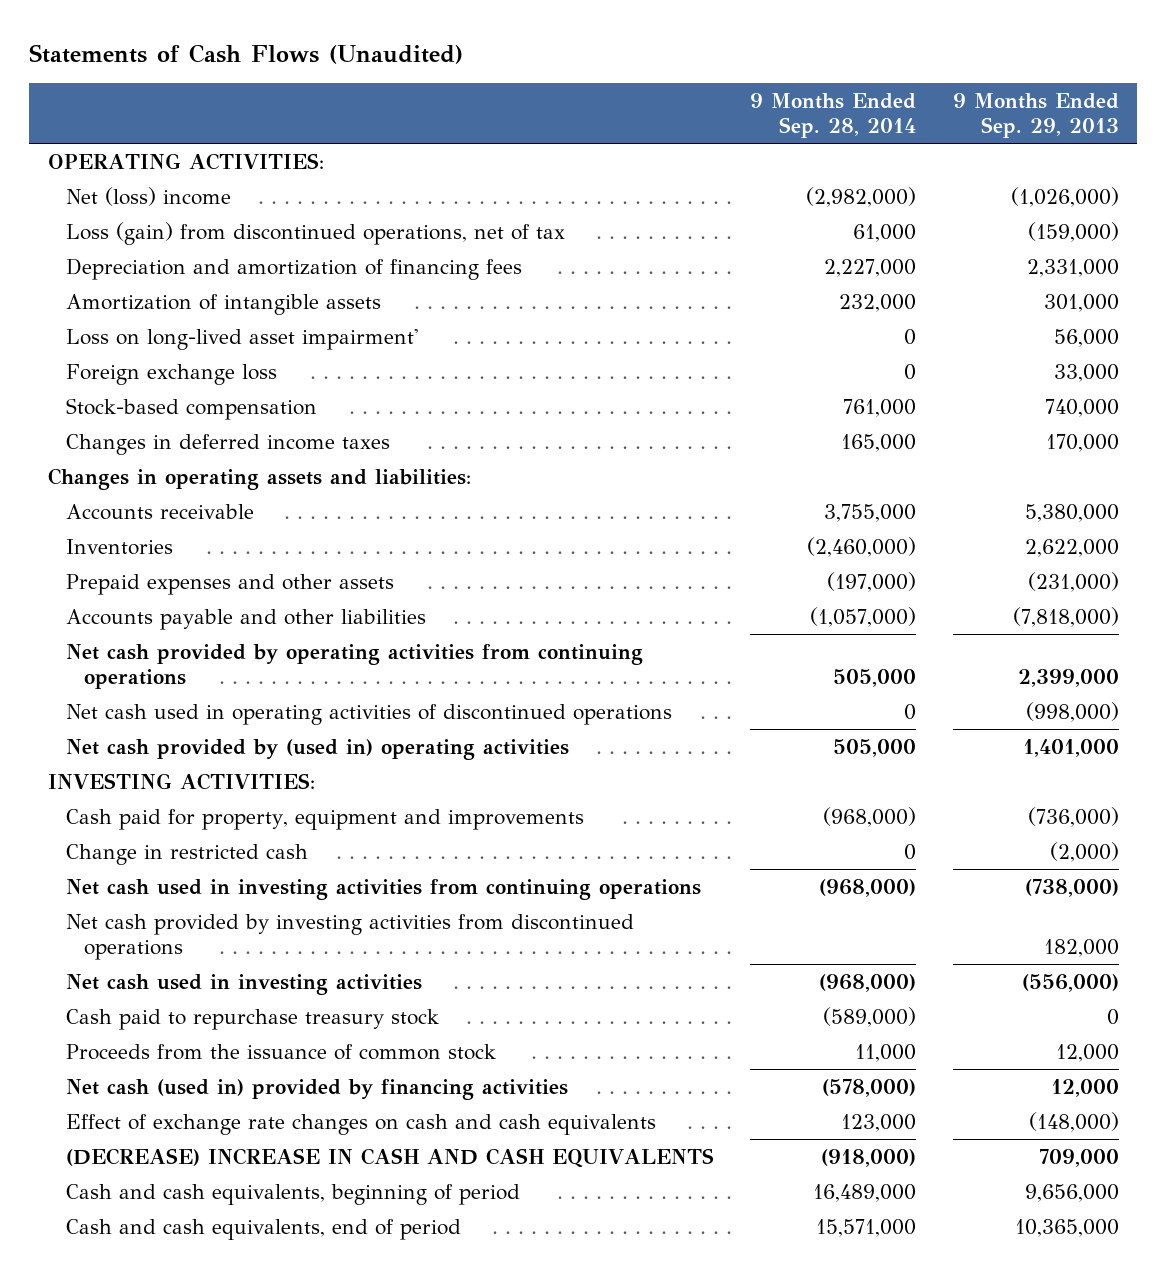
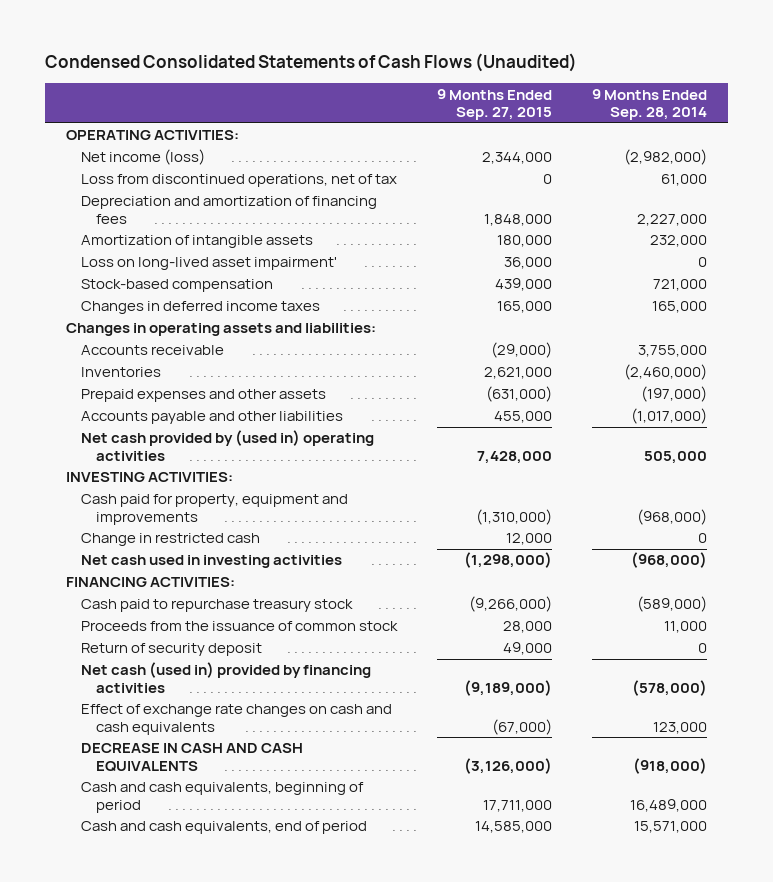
[29,44,464,65] Statements of Cash Flows (Unaudited) -> [45,53,578,73] Condensed Consolidated Statements of Cash Flows (Unaudited)
[952,92,1119,138] 9 Months Ended Sep. 29, 2013 -> none
none -> [437,88,553,121] 9 Months Ended Sep. 27, 2015
[65,186,231,206] Net (loss) income -> [80,149,205,166] Net income (loss)
[65,221,565,245] Loss (gain) from discontinued operations, net of tax -> [80,174,397,188] Loss from discontinued operations, net of tax
[65,363,277,385] Foreign exchange loss -> none
[843,398,917,417] 761,000 -> [653,279,708,292] 721,000
[65,643,643,689] Net cash provided by operating activities from continuing operations -> none
[65,703,672,725] Net cash used in operating activities of discontinued operations -> none
[810,606,917,627] (1,057,000) -> [631,408,708,425] (1,017,000)
[65,878,701,900] Net cash used in investing activities from continuing operations -> none
[65,913,634,960] Net cash provided by investing activities from discontinued operations -> none
none -> [65,577,235,588] FINANCING ACTIVITIES:
none -> [80,643,262,657] Return of security deposit
[65,1147,714,1168] (DECREASE) INCREASE IN CASH AND CASH EQUIVALENTS -> [80,743,303,772] DECREASE IN CASH AND CASH EQUIVALENTS

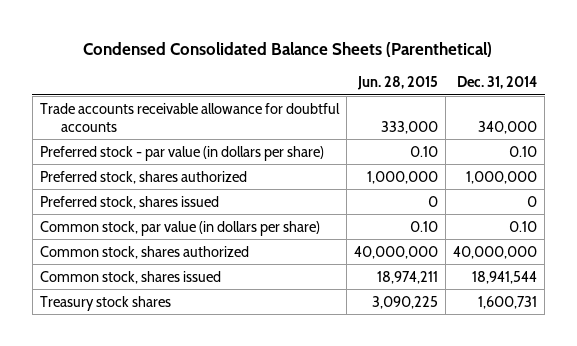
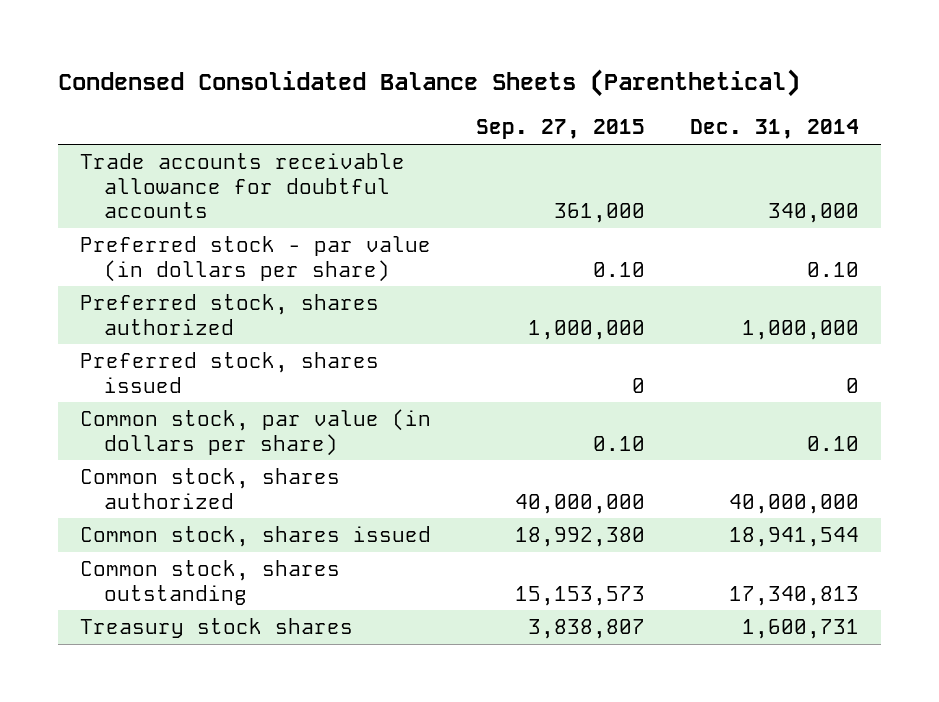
[356,76,438,91] Jun. 28, 2015 -> none
none -> [475,119,645,140] Sep. 27, 2015
none -> [79,560,340,605] Common stock, shares outstanding

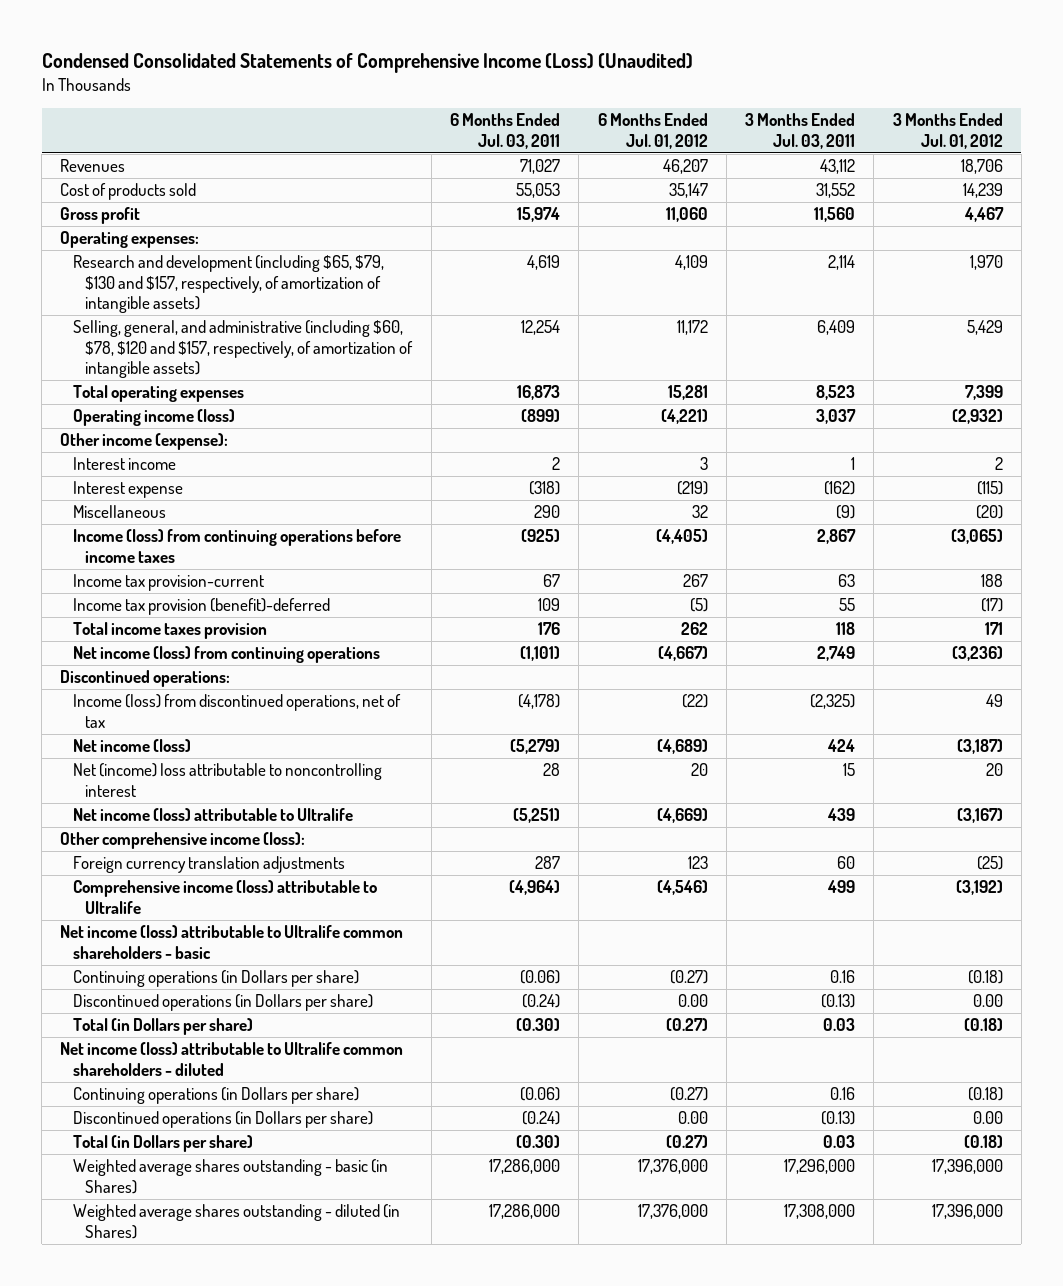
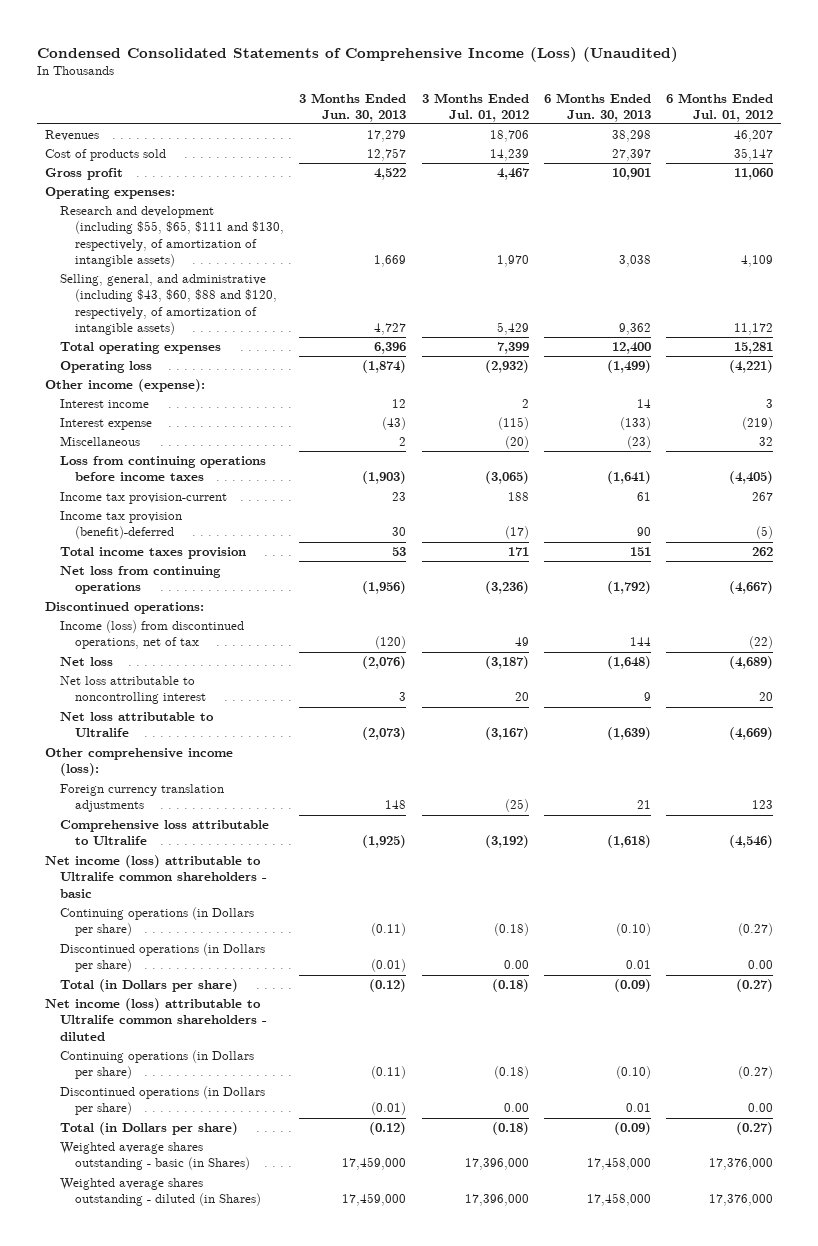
[449,113,560,149] 6 Months Ended Jul. 03, 2011 -> none
[745,113,856,149] 3 Months Ended Jul. 03, 2011 -> none
none -> [299,92,407,122] 3 Months Ended Jun. 30, 2013
none -> [544,92,652,122] 6 Months Ended Jun. 30, 2013
[72,255,384,313] Research and development (including $65, $79, $130 and $157, respectively, of amortization of intangible assets) -> [60,206,285,267] Research and development (including $55, $65, $111 and $130, respectively, of amortization of intangible assets)
[72,320,414,378] Selling, general, and administrative (including $60, $78, $120 and $157, respectively, of amortization of intangible assets) -> [60,274,278,335] Selling, general, and administrative (including $43, $60, $88 and $120, respectively, of amortization of intangible assets)
[72,409,235,427] Operating income (loss) -> [60,361,153,374] Operating loss
[72,529,401,563] Income (loss) from continuing operations before income taxes -> [60,456,267,482] Loss from continuing operations before income taxes
[72,646,380,664] Net income (loss) from continuing operations -> [60,566,222,595] Net loss from continuing operations
[72,739,191,753] Net income (loss) -> [60,657,114,667] Net loss
[72,763,382,797] Net (income) loss attributable to noncontrolling interest -> [60,676,207,705] Net loss attributable to noncontrolling interest
[72,808,353,822] Net income (loss) attributable to Ultralife -> [60,712,215,738] Net loss attributable to Ultralife
[72,880,377,914] Comprehensive income (loss) attributable to Ultralife -> [60,820,270,846] Comprehensive loss attributable to Ultralife

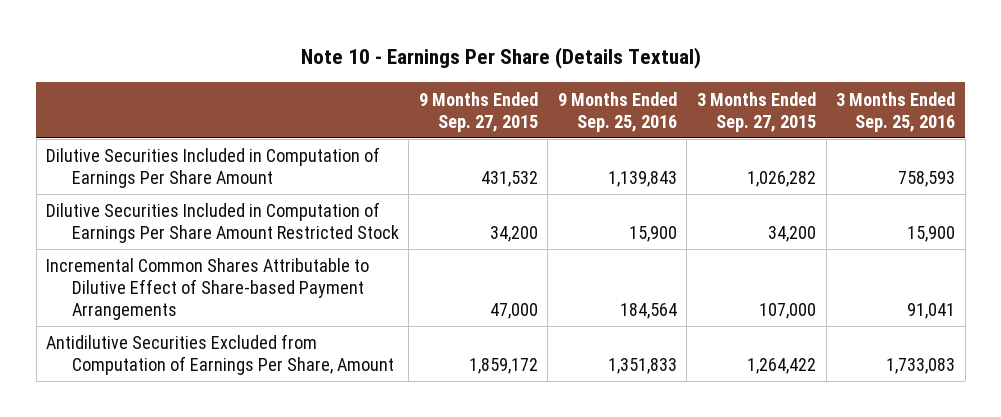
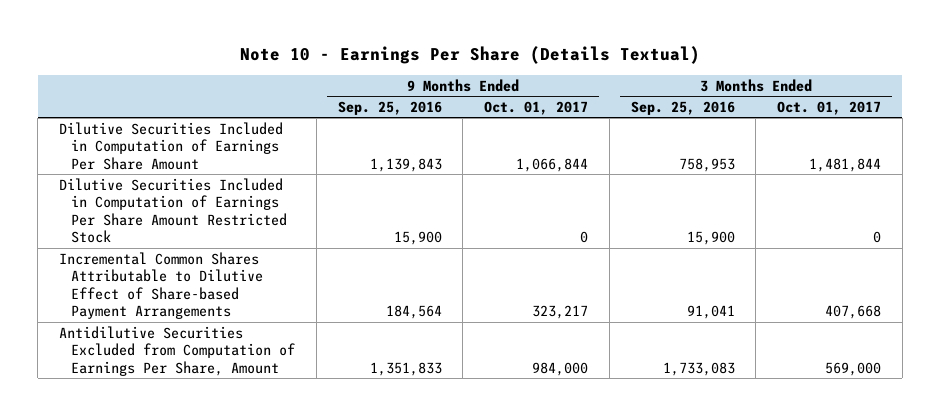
[418,91,538,132] 9 Months Ended Sep. 27, 2015 -> none
[697,91,817,132] 3 Months Ended Sep. 27, 2015 -> none
none -> [484,100,589,115] Oct. 01, 2017
none -> [777,100,882,115] Oct. 01, 2017
[898,171,956,188] 758,593 -> [678,157,735,172] 758,953

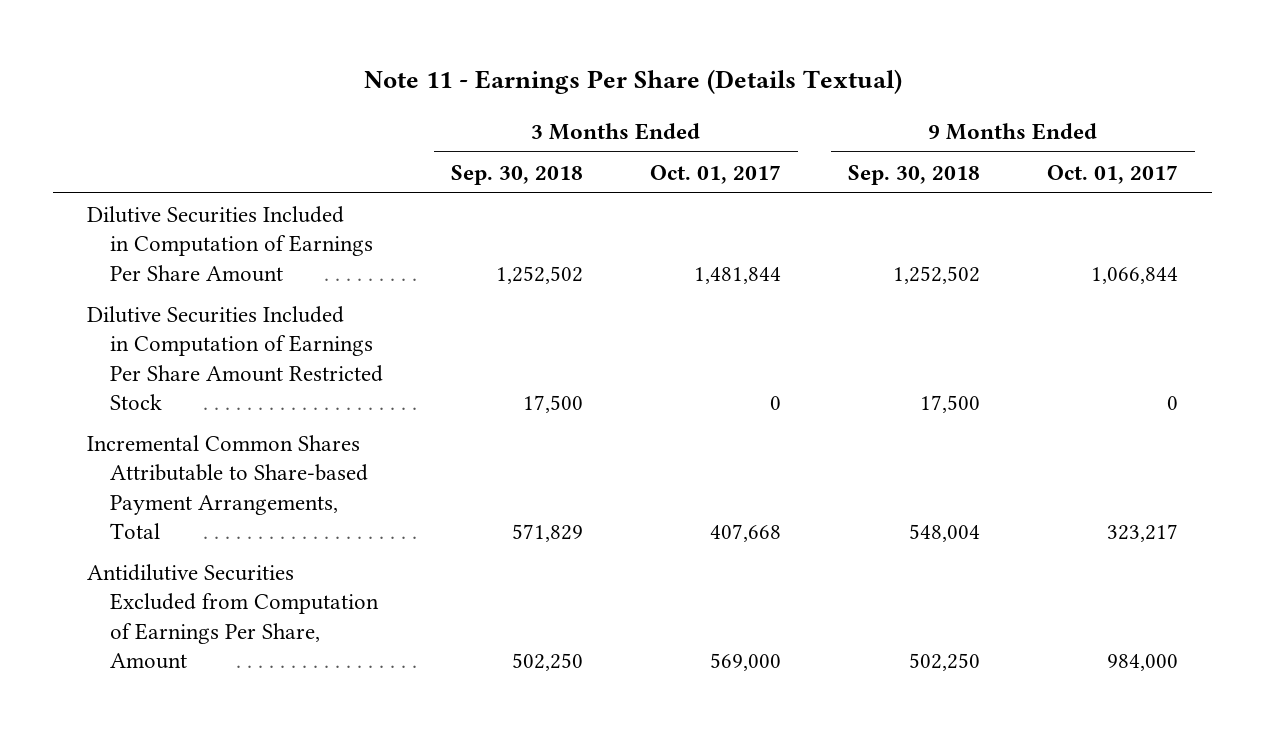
[240,46,701,65] Note 10 - Earnings Per Share (Details Textual) -> [363,69,902,95] Note 11 - Earnings Per Share (Details Textual)
[337,100,442,115] Sep. 25, 2016 -> none
[630,100,735,115] Sep. 25, 2016 -> none
none -> [450,164,583,185] Sep. 30, 2018
none -> [848,164,981,185] Sep. 30, 2018
[58,251,264,320] Incremental Common Shares Attributable to Dilutive Effect of Share-based Payment Arrangements -> [86,434,369,540] Incremental Common Shares Attributable to Share-based Payment Arrangements, Total

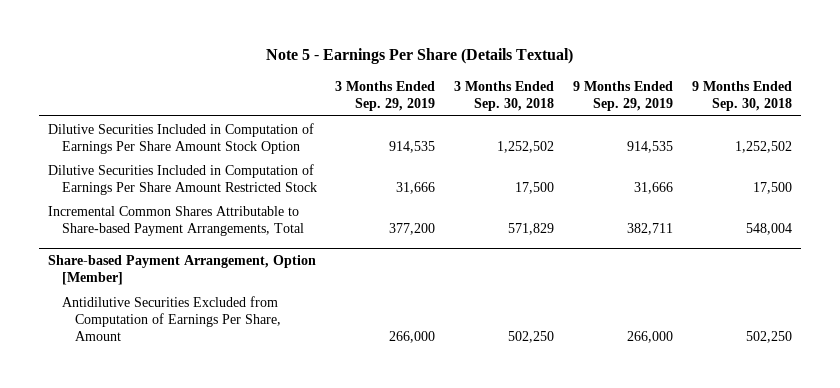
[363,69,902,95] Note 11 - Earnings Per Share (Details Textual) -> [265,48,573,65] Note 5 - Earnings Per Share (Details Textual)
[649,164,781,184] Oct. 01, 2017 -> none
[1047,164,1179,184] Oct. 01, 2017 -> none
none -> [335,80,436,112] 3 Months Ended Sep. 29, 2019
none -> [573,80,674,112] 9 Months Ended Sep. 29, 2019
[86,205,374,282] Dilutive Securities Included in Computation of Earnings Per Share Amount -> [48,122,315,154] Dilutive Securities Included in Computation of Earnings Per Share Amount Stock Option
none -> [48,255,317,286] Share-based Payment Arrangement, Option [Member]

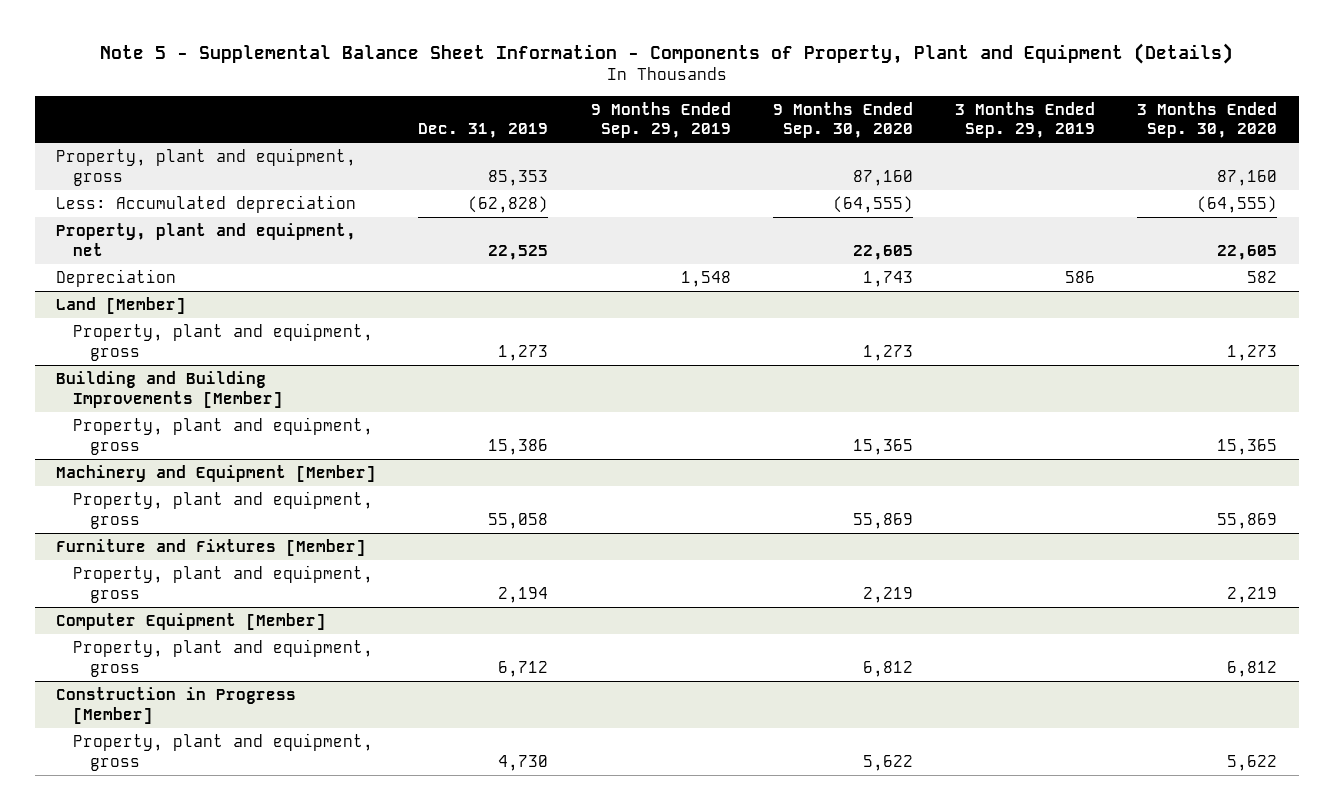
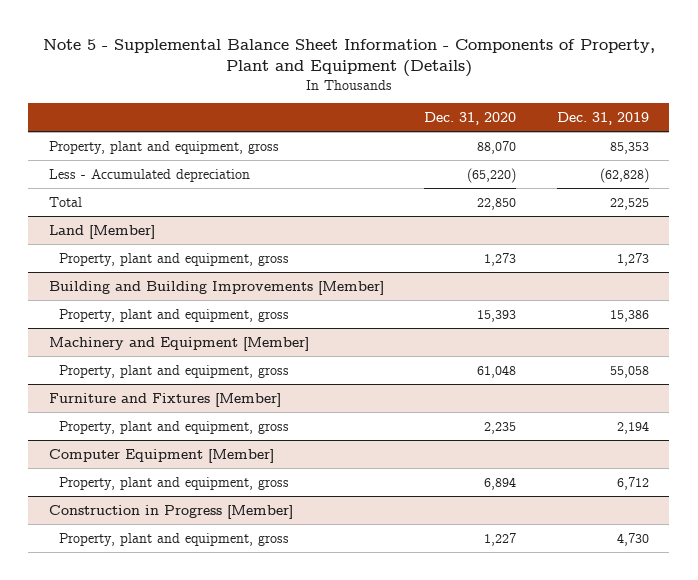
[590,101,731,139] 9 Months Ended Sep. 29, 2019 -> none
[772,101,913,139] 9 Months Ended Sep. 30, 2020 -> none
[955,101,1096,139] 3 Months Ended Sep. 29, 2019 -> none
[1137,101,1278,139] 3 Months Ended Sep. 30, 2020 -> none
none -> [424,111,517,125] Dec. 31, 2020
[55,269,176,288] Depreciation -> none
[55,195,356,214] Less: Accumulated depreciation -> [48,168,250,182] Less - Accumulated depreciation
[55,223,356,256] Property, plant and equipment, net -> [48,196,82,207] Total

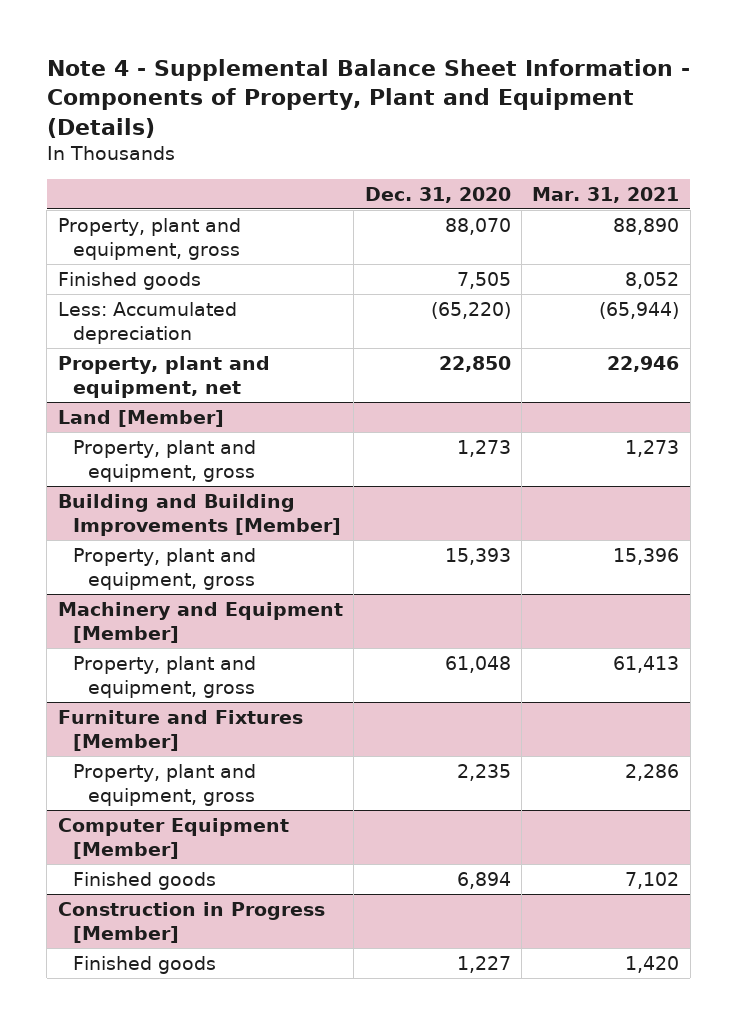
[42,38,655,78] Note 5 - Supplemental Balance Sheet Information - Components of Property, Plant and Equipment (Details) -> [46,58,690,138] Note 4 - Supplemental Balance Sheet Information - Components of Property, Plant and Equipment (Details)
[556,111,649,125] Dec. 31, 2019 -> none
none -> [532,186,680,203] Mar. 31, 2021
none -> [57,271,201,290] Finished goods
[48,168,250,182] Less - Accumulated depreciation -> [57,301,237,344] Less: Accumulated depreciation
[48,196,82,207] Total -> [57,355,270,398] Property, plant and equipment, net
[58,476,289,490] Property, plant and equipment, gross -> [72,871,216,890] Finished goods
[58,532,289,546] Property, plant and equipment, gross -> [72,955,216,974] Finished goods

